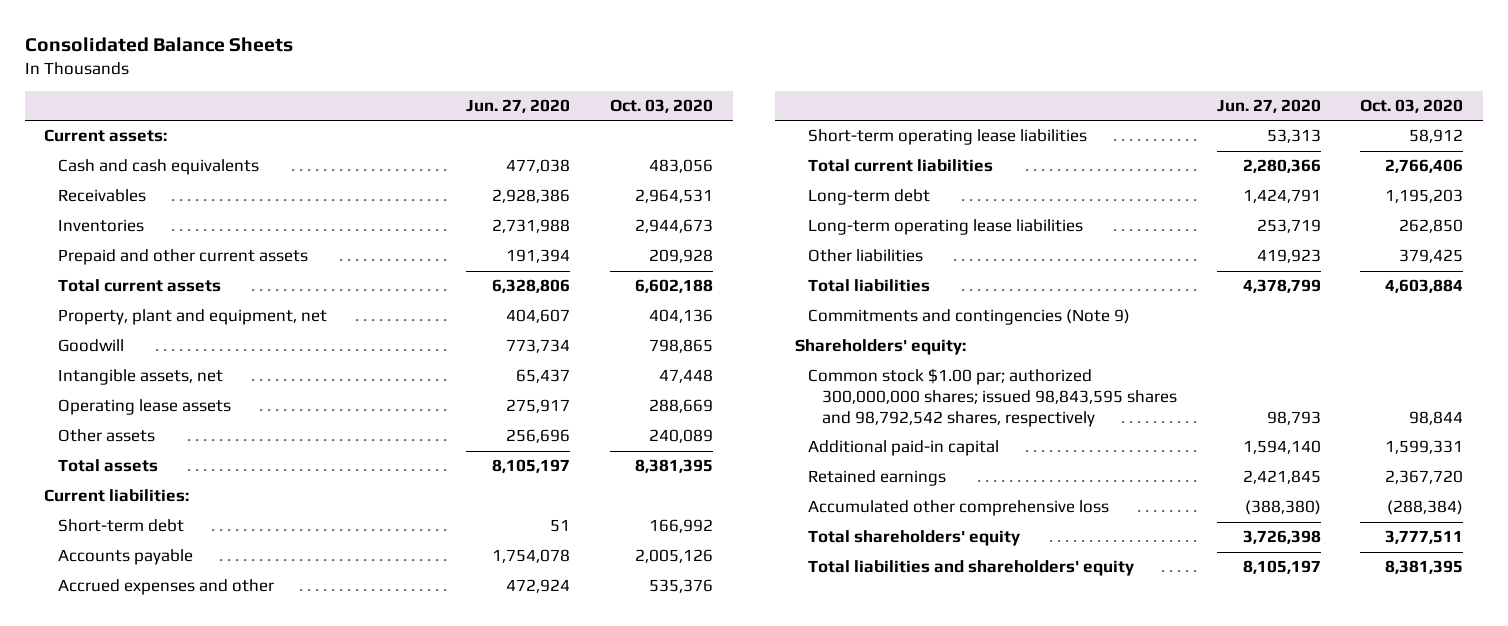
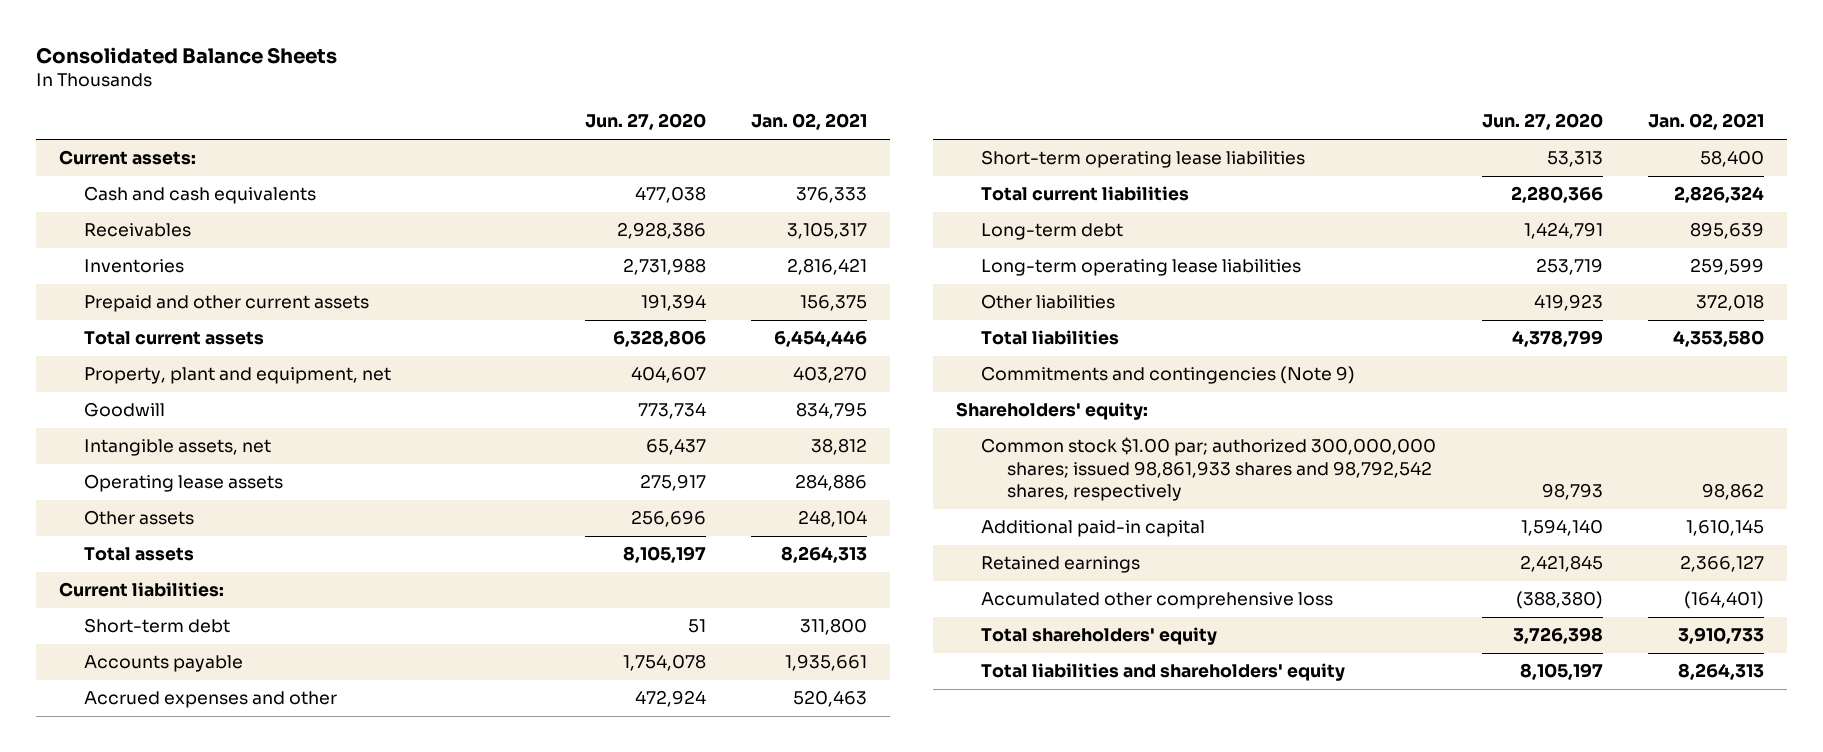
[609,98,713,113] Oct. 03, 2020 -> none
none -> [751,113,868,131] Jan. 02, 2021
[808,368,1178,427] Common stock $1.00 par; authorized 300,000,000 shares; issued 98,843,595 shares and 98,792,542 shares, respectively -> [981,437,1437,502] Common stock $1.00 par; authorized 300,000,000 shares; issued 98,861,933 shares and 98,792,542 shares, respectively

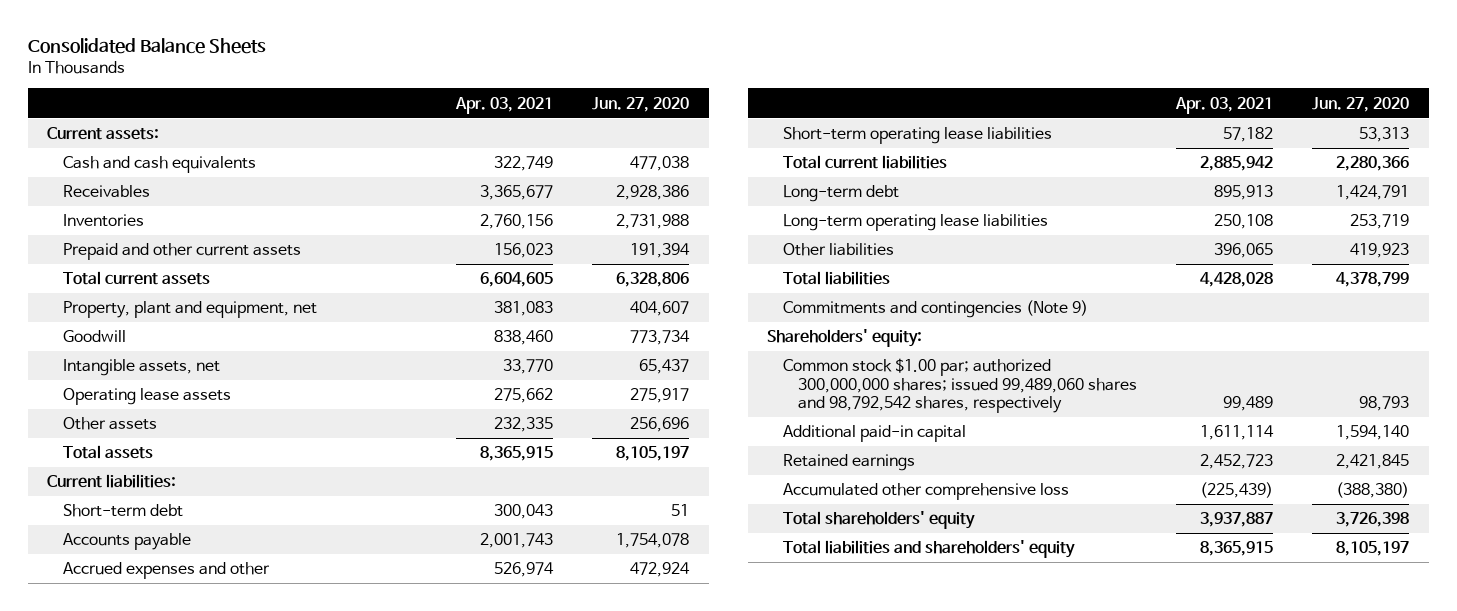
[751,113,868,131] Jan. 02, 2021 -> none
none -> [455,96,554,114] Apr. 03, 2021
[981,437,1437,502] Common stock $1.00 par; authorized 300,000,000 shares; issued 98,861,933 shares and 98,792,542 shares, respectively -> [782,358,1138,414] Common stock $1.00 par; authorized 300,000,000 shares; issued 99,489,060 shares and 98,792,542 shares, respectively

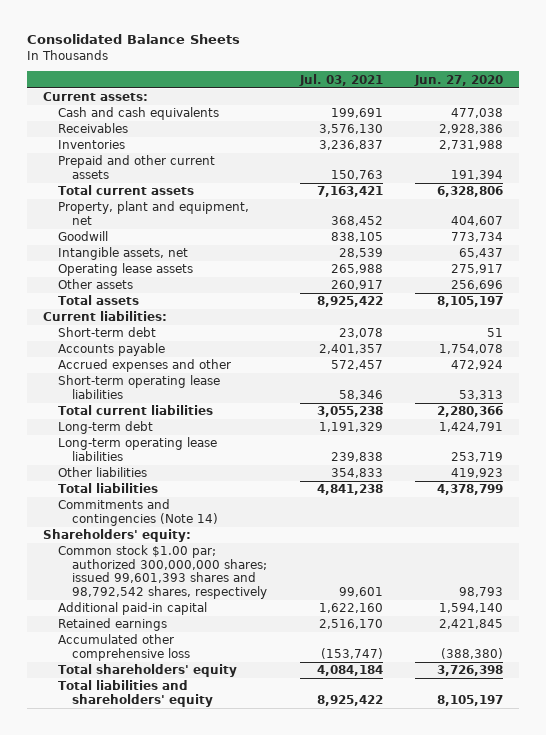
[455,96,554,114] Apr. 03, 2021 -> none
none -> [298,73,383,86] Jul. 03, 2021
[782,300,1088,319] Commitments and contingencies (Note 9) -> [57,499,219,526] Commitments and contingencies (Note 14)
[782,358,1138,414] Common stock $1.00 par; authorized 300,000,000 shares; issued 99,489,060 shares and 98,792,542 shares, respectively -> [57,545,268,600] Common stock $1.00 par; authorized 300,000,000 shares; issued 99,601,393 shares and 98,792,542 shares, respectively

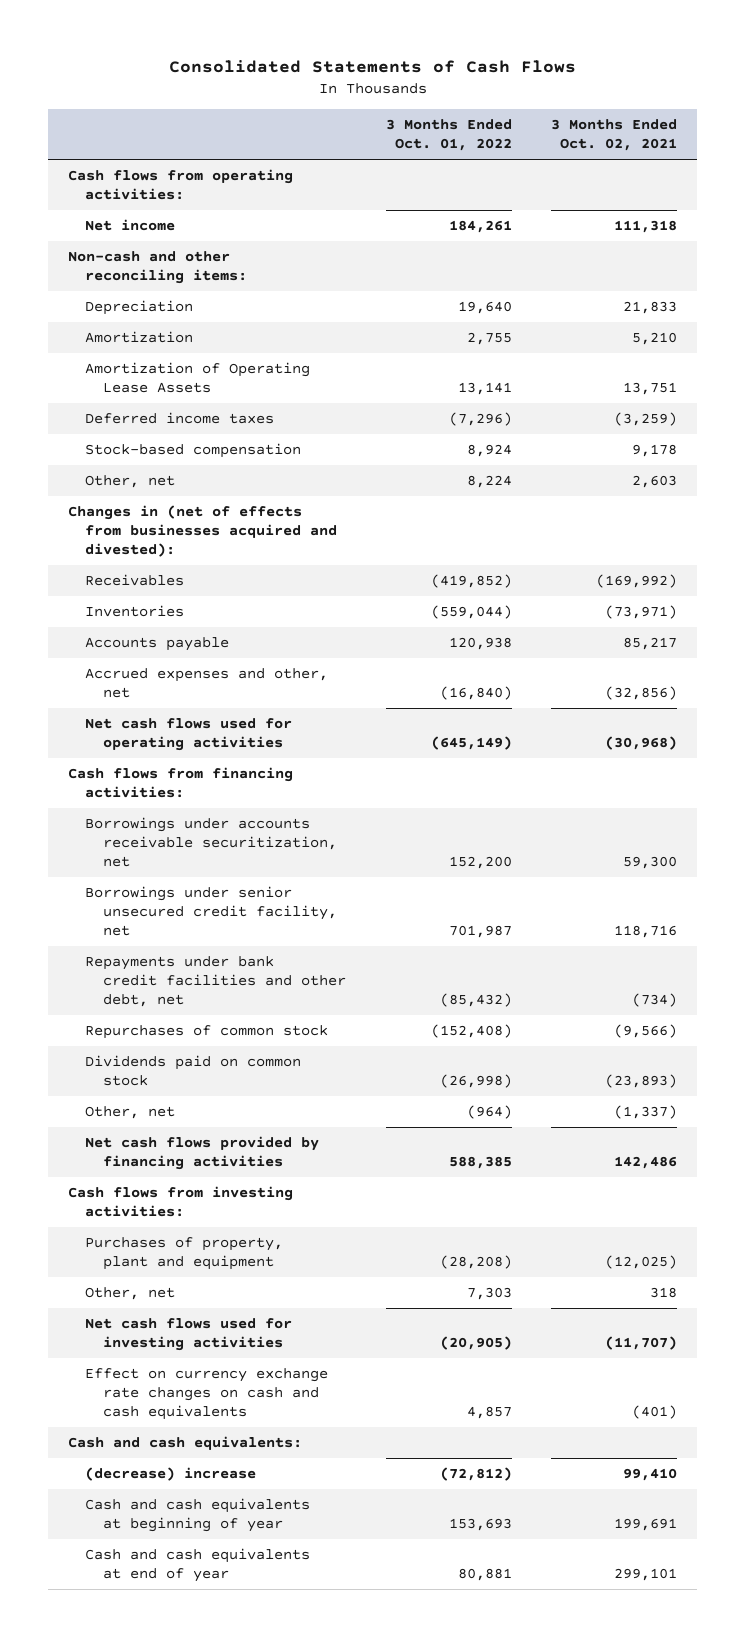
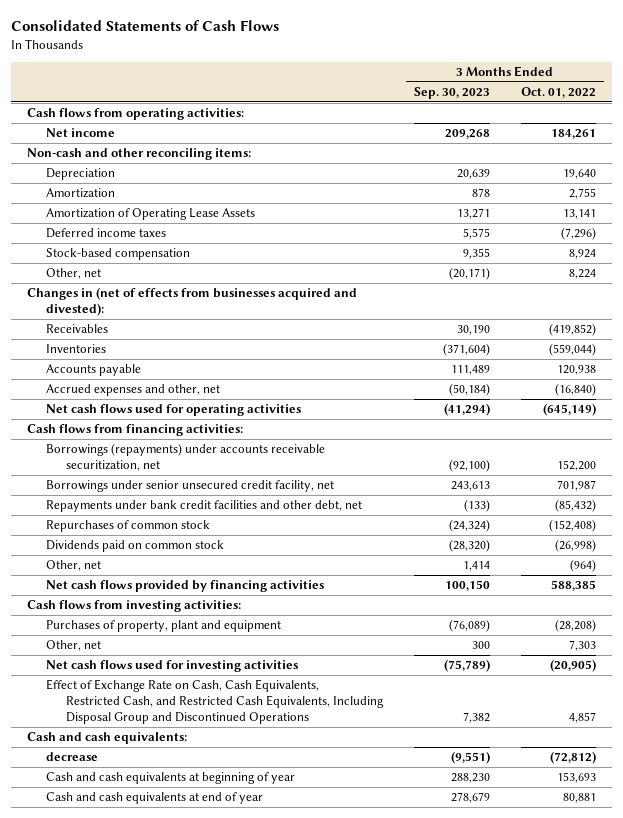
[551,119,678,152] 3 Months Ended Oct. 02, 2021 -> none
none -> [414,86,491,99] Sep. 30, 2023
[85,817,337,867] Borrowings under accounts receivable securitization, net -> [46,443,326,472] Borrowings (repayments) under accounts receivable securitization, net
[85,1368,329,1420] Effect on currency exchange rate changes on cash and cash equivalents -> [46,679,384,725] Effect of Exchange Rate on Cash, Cash Equivalents, Restricted Cash, and Restricted Cash Equivalents, Including Disposal Group and Discontinued Operations
[85,1467,257,1482] (decrease) increase -> [46,752,99,762] decrease

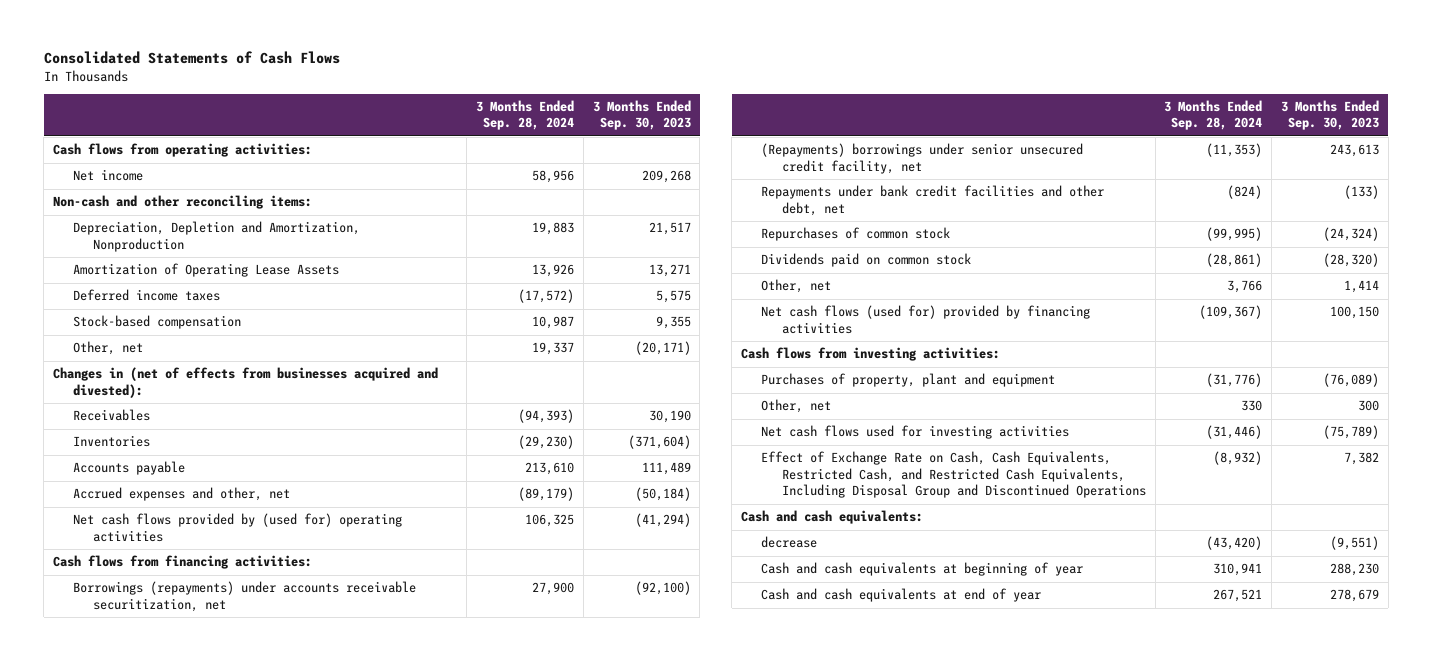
[521,86,597,98] Oct. 01, 2022 -> none
none -> [476,99,575,131] 3 Months Ended Sep. 28, 2024
[46,168,116,181] Depreciation -> none
[46,188,116,199] Amortization -> none
none -> [73,221,361,252] Depreciation, Depletion and Amortization, Nonproduction
[46,404,302,417] Net cash flows used for operating activities -> [73,513,403,542] Net cash flows provided by (used for) operating activities
[46,480,335,493] Borrowings under senior unsecured credit facility, net -> [761,143,1084,174] (Repayments) borrowings under senior unsecured credit facility, net
[46,580,325,593] Net cash flows provided by financing activities -> [761,305,1091,334] Net cash flows (used for) provided by financing activities

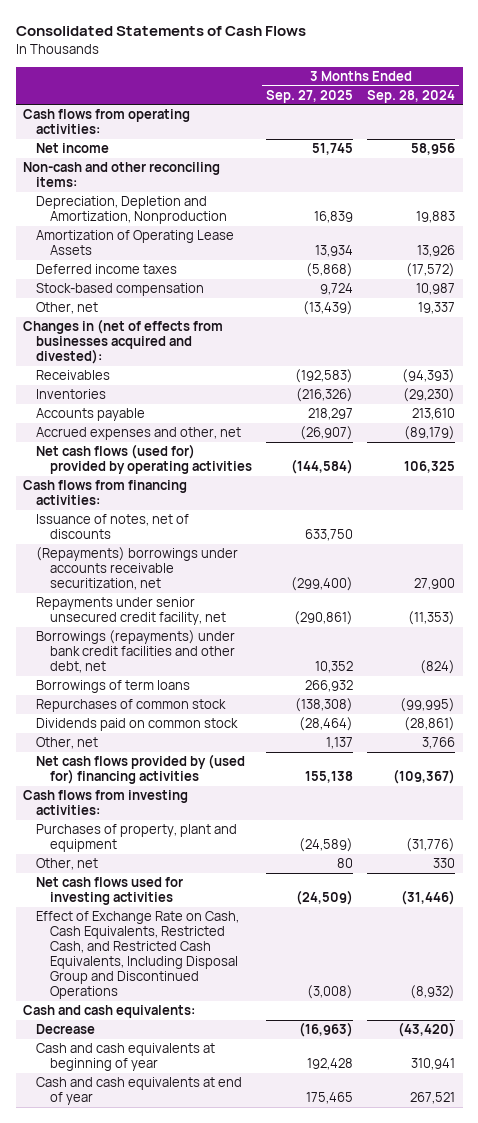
[592,99,691,131] 3 Months Ended Sep. 30, 2023 -> none
none -> [265,89,353,103] Sep. 27, 2025
[73,513,403,542] Net cash flows provided by (used for) operating activities -> [36,444,252,475] Net cash flows (used for) provided by operating activities
none -> [36,514,190,540] Issuance of notes, net of discounts
[73,581,417,612] Borrowings (repayments) under accounts receivable securitization, net -> [36,547,239,591] (Repayments) borrowings under accounts receivable securitization, net
[761,143,1084,174] (Repayments) borrowings under senior unsecured credit facility, net -> [36,597,226,626] Repayments under senior unsecured credit facility, net
[761,185,1105,216] Repayments under bank credit facilities and other debt, net -> [36,630,236,674] Borrowings (repayments) under bank credit facilities and other debt, net
none -> [36,680,191,694] Borrowings of term loans
[761,305,1091,334] Net cash flows (used for) provided by financing activities -> [36,754,246,785] Net cash flows provided by (used for) financing activities
[761,536,818,549] decrease -> [36,1024,96,1035] Decrease

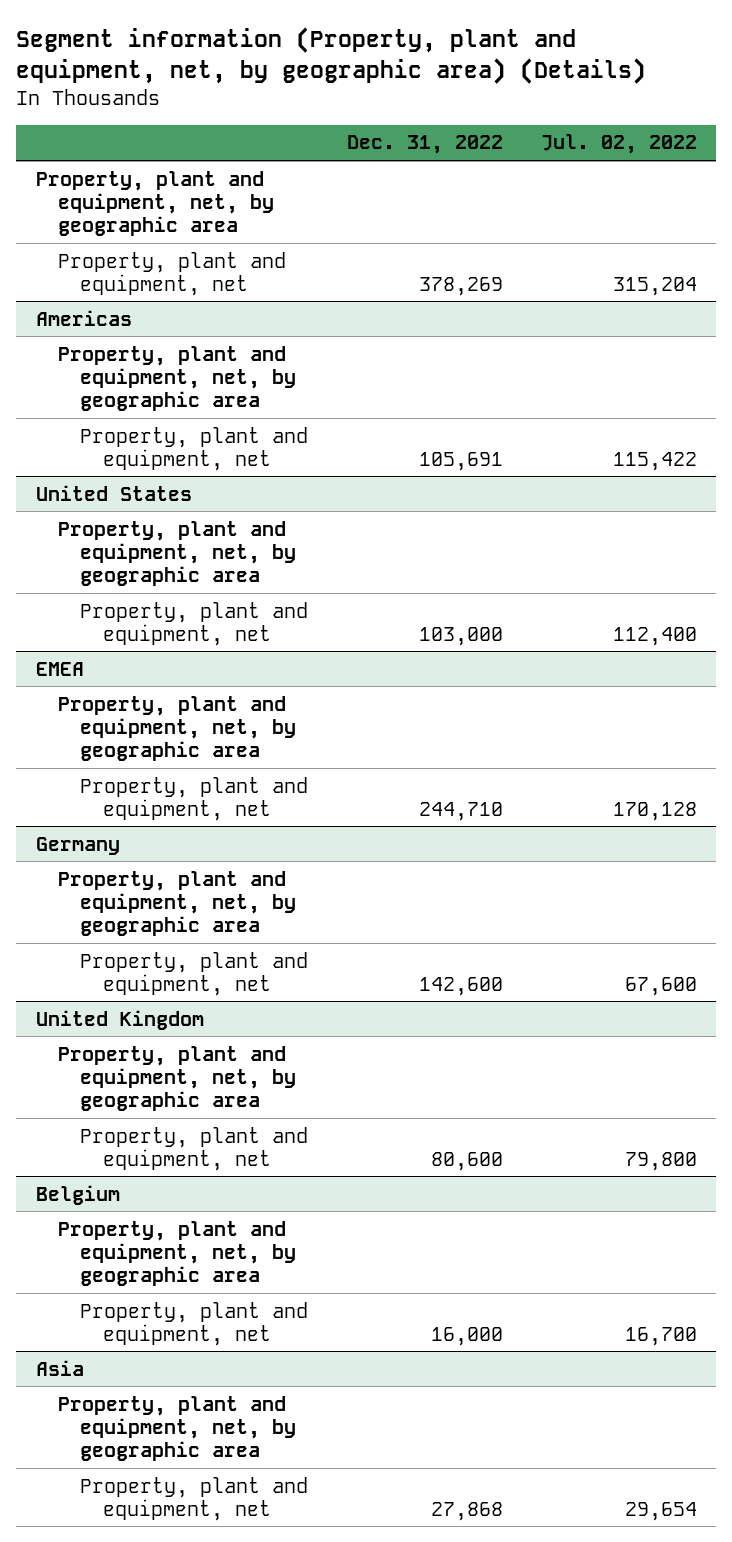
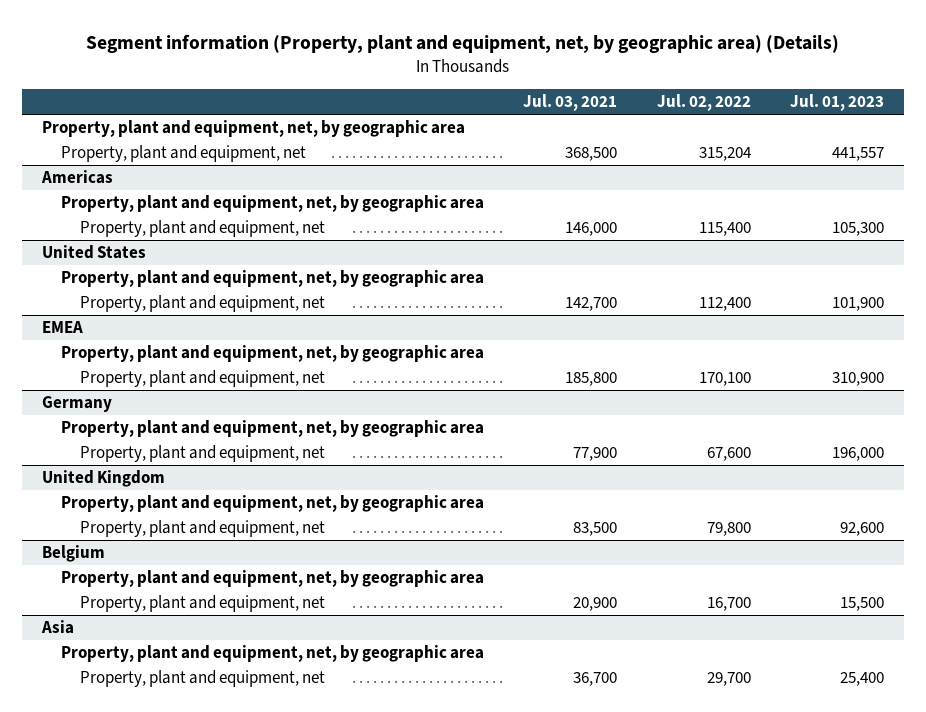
[346,135,503,155] Dec. 31, 2022 -> none
none -> [523,94,618,112] Jul. 03, 2021
none -> [790,94,885,112] Jul. 01, 2023
[612,451,697,471] 115,422 -> [698,222,751,237] 115,400
[612,801,697,821] 170,128 -> [698,372,751,387] 170,100
[624,1501,697,1521] 29,654 -> [706,672,751,687] 29,700

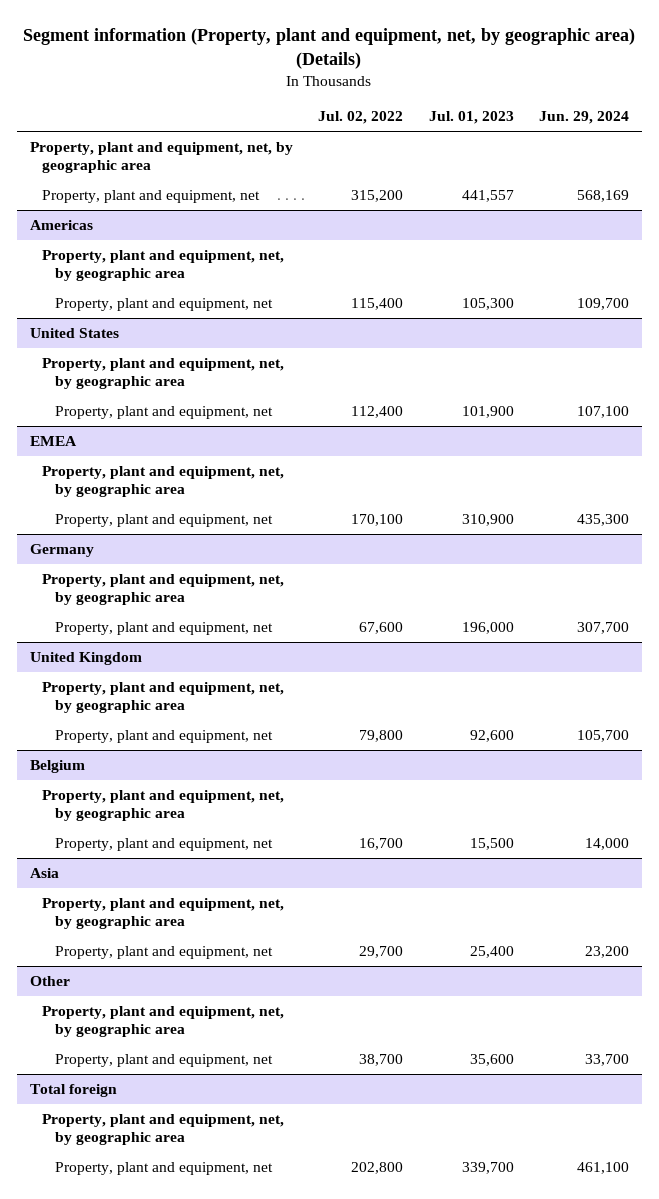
[523,94,618,112] Jul. 03, 2021 -> none
none -> [538,111,629,125] Jun. 29, 2024
[698,147,751,162] 315,204 -> [351,189,404,202] 315,200
none -> [29,975,70,986] Other
none -> [42,1005,285,1037] Property, plant and equipment, net, by geographic area
none -> [54,1053,273,1067] Property, plant and equipment, net
none -> [29,1083,117,1097] Total foreign
none -> [42,1113,285,1145] Property, plant and equipment, net, by geographic area
none -> [54,1161,273,1175] Property, plant and equipment, net

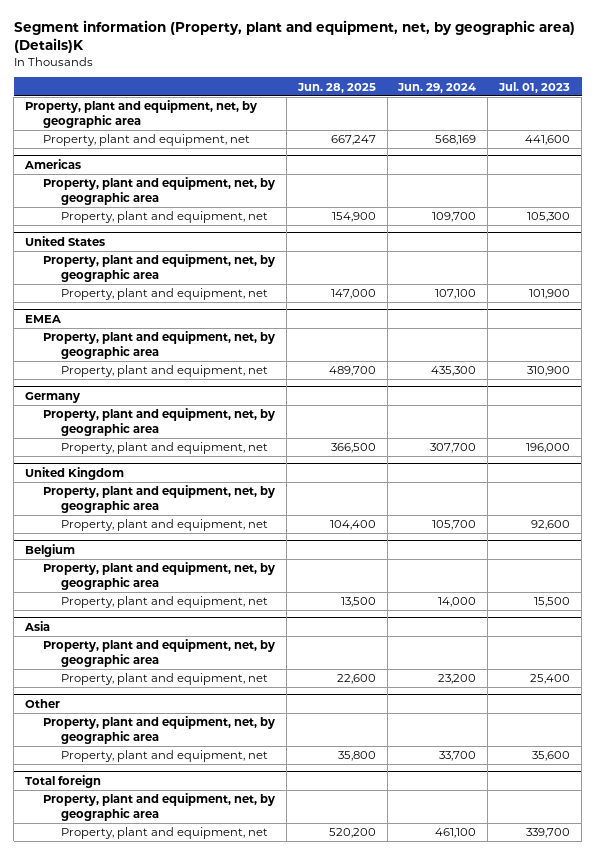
[23,27,636,69] Segment information (Property, plant and equipment, net, by geographic area) (Details) -> [13,20,575,54] Segment information (Property, plant and equipment, net, by geographic area) (Details)K
[318,111,404,125] Jul. 02, 2022 -> none
none -> [296,82,376,93] Jun. 28, 2025
[461,189,514,202] 441,557 -> [525,135,571,146] 441,600

